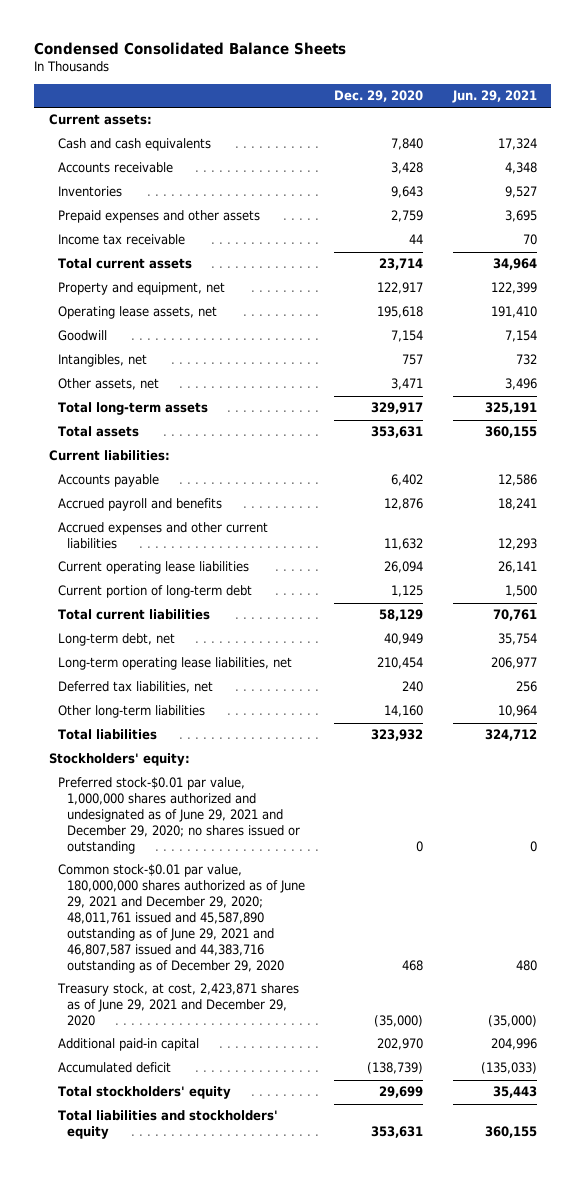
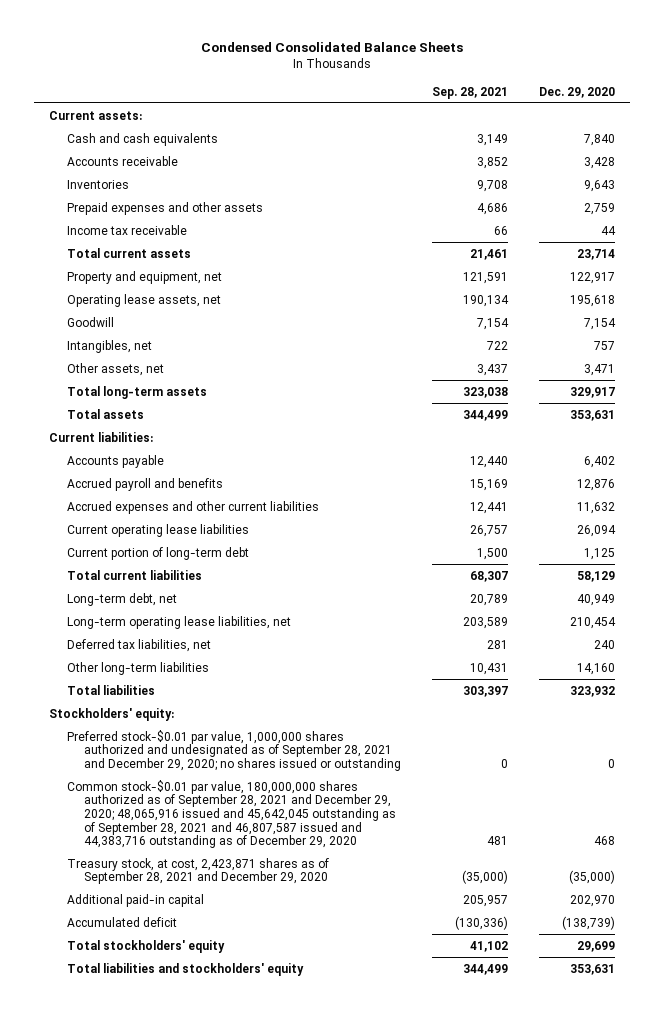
[451,90,537,104] Jun. 29, 2021 -> none
none -> [432,86,509,99] Sep. 28, 2021
[57,777,300,854] Preferred stock-$0.01 par value, 1,000,000 shares authorized and undesignated as of June 29, 2021 and December 29, 2020; no shares issued or outstanding -> [66,729,402,771] Preferred stock-$0.01 par value, 1,000,000 shares authorized and undesignated as of September 28, 2021 and December 29, 2020; no shares issued or outstanding
[57,864,305,973] Common stock-$0.01 par value, 180,000,000 shares authorized as of June 29, 2021 and December 29, 2020; 48,011,761 issued and 45,587,890 outstanding as of June 29, 2021 and 46,807,587 issued and 44,383,716 outstanding as of December 29, 2020 -> [66,779,397,849] Common stock-$0.01 par value, 180,000,000 shares authorized as of September 28, 2021 and December 29, 2020; 48,065,916 issued and 45,642,045 outstanding as of September 28, 2021 and 46,807,587 issued and 44,383,716 outstanding as of December 29, 2020
[56,983,299,1027] Treasury stock, at cost, 2,423,871 shares as of June 29, 2021 and December 29, 2020 -> [66,857,329,885] Treasury stock, at cost, 2,423,871 shares as of September 28, 2021 and December 29, 2020

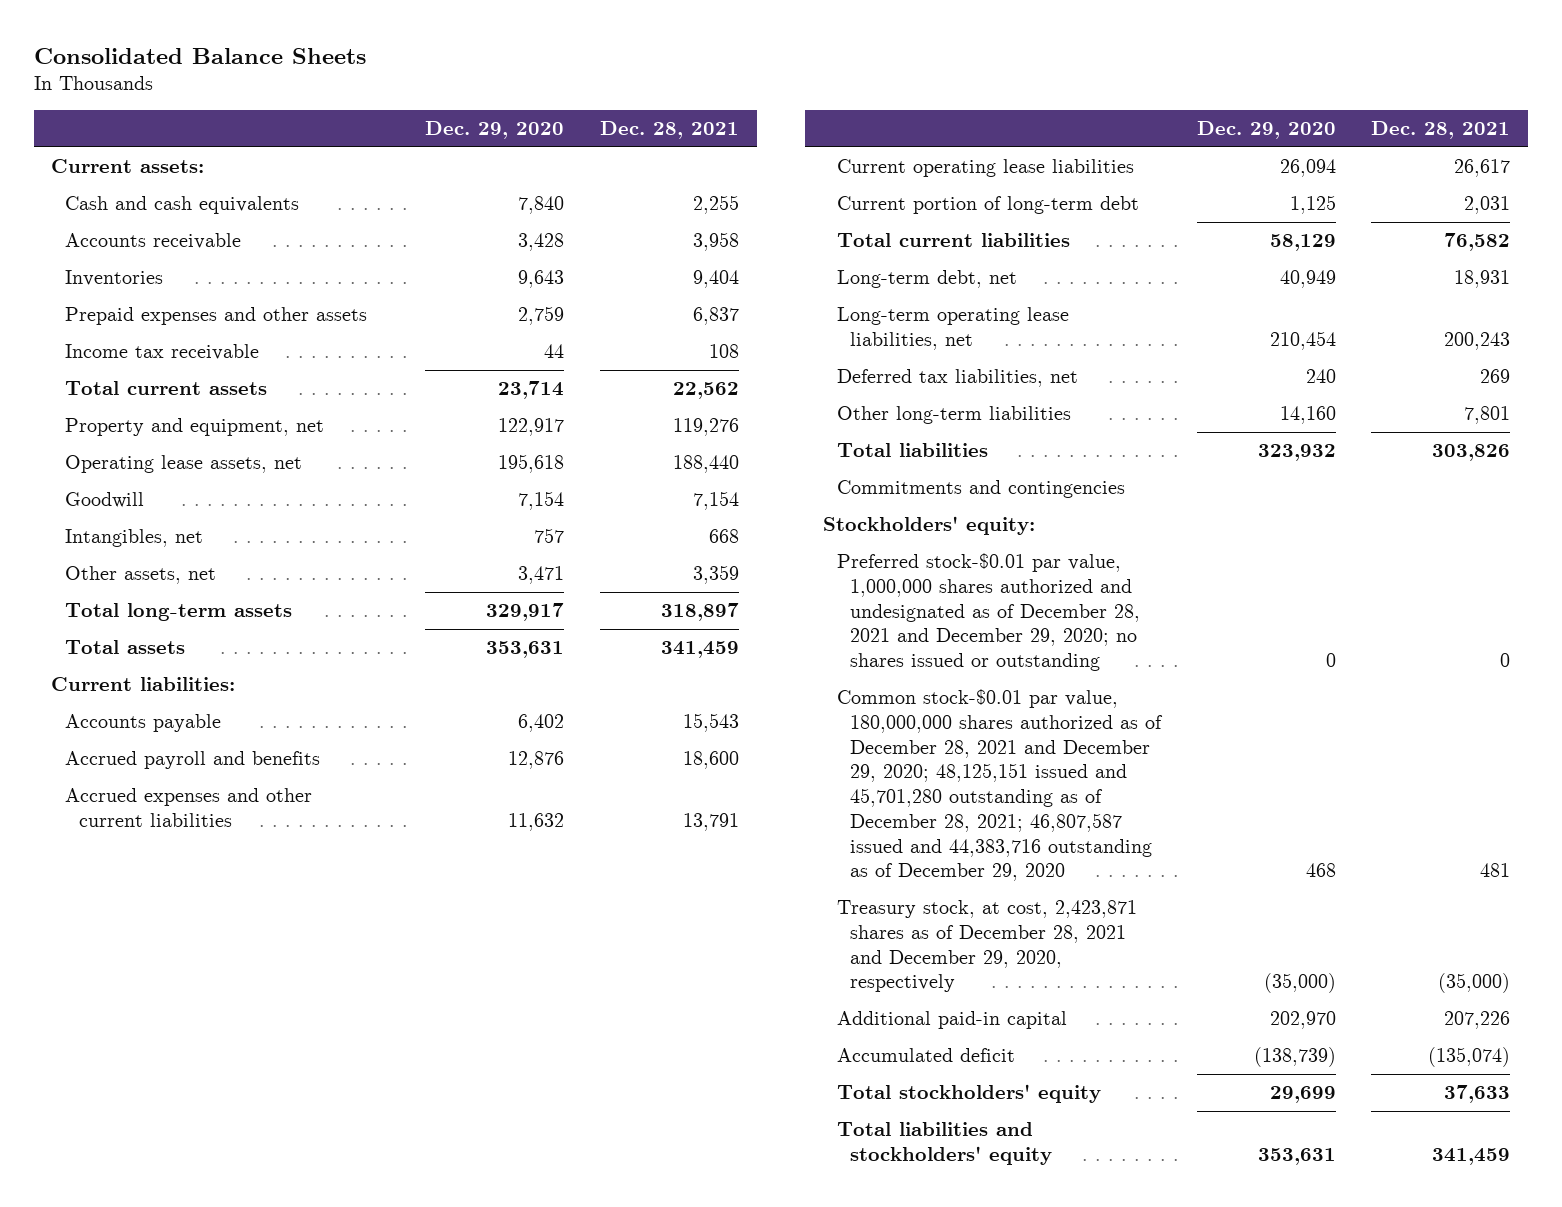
[201,42,464,53] Condensed Consolidated Balance Sheets -> [33,47,366,64] Consolidated Balance Sheets
[432,86,509,99] Sep. 28, 2021 -> none
none -> [599,120,739,139] Dec. 28, 2021
none -> [836,480,1125,499] Commitments and contingencies
[66,729,402,771] Preferred stock-$0.01 par value, 1,000,000 shares authorized and undesignated as of September 28, 2021 and December 29, 2020; no shares issued or outstanding -> [836,553,1141,672] Preferred stock-$0.01 par value, 1,000,000 shares authorized and undesignated as of December 28, 2021 and December 29, 2020; no shares issued or outstanding
[66,779,397,849] Common stock-$0.01 par value, 180,000,000 shares authorized as of September 28, 2021 and December 29, 2020; 48,065,916 issued and 45,642,045 outstanding as of September 28, 2021 and 46,807,587 issued and 44,383,716 outstanding as of December 29, 2020 -> [836,689,1164,882] Common stock-$0.01 par value, 180,000,000 shares authorized as of December 28, 2021 and December 29, 2020; 48,125,151 issued and 45,701,280 outstanding as of December 28, 2021; 46,807,587 issued and 44,383,716 outstanding as of December 29, 2020
[66,857,329,885] Treasury stock, at cost, 2,423,871 shares as of September 28, 2021 and December 29, 2020 -> [836,900,1137,993] Treasury stock, at cost, 2,423,871 shares as of December 28, 2021 and December 29, 2020, respectively

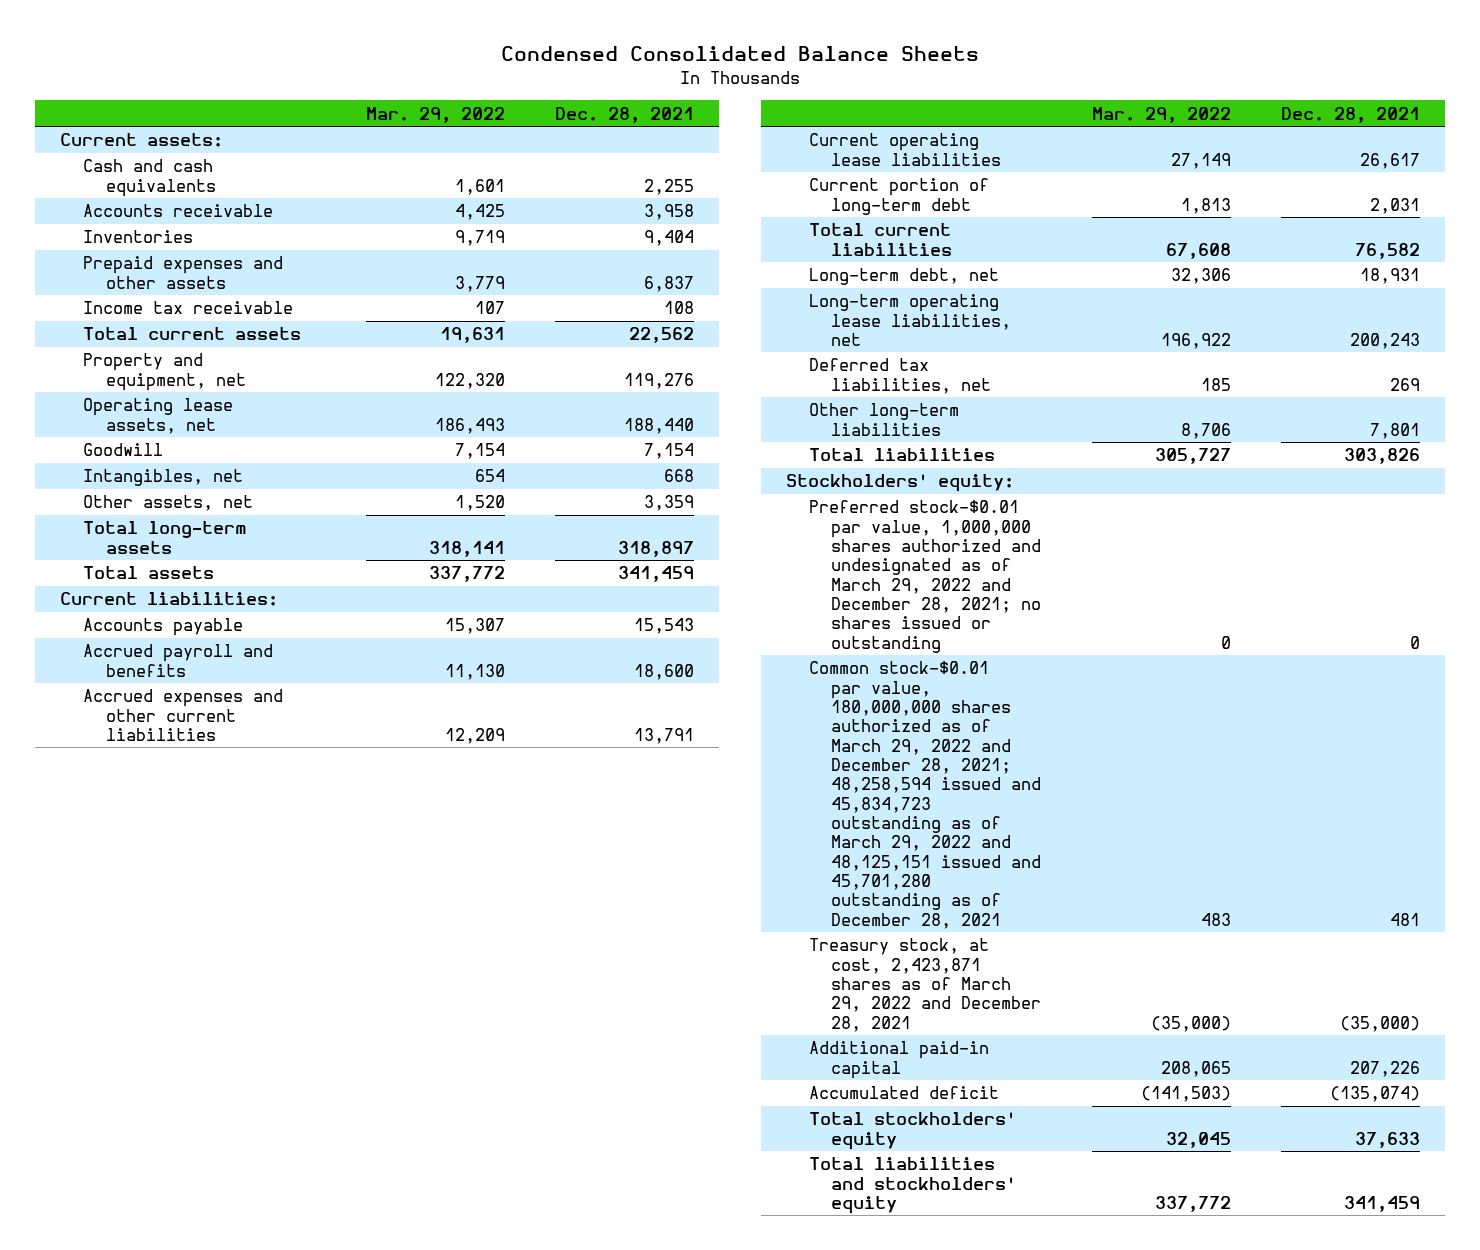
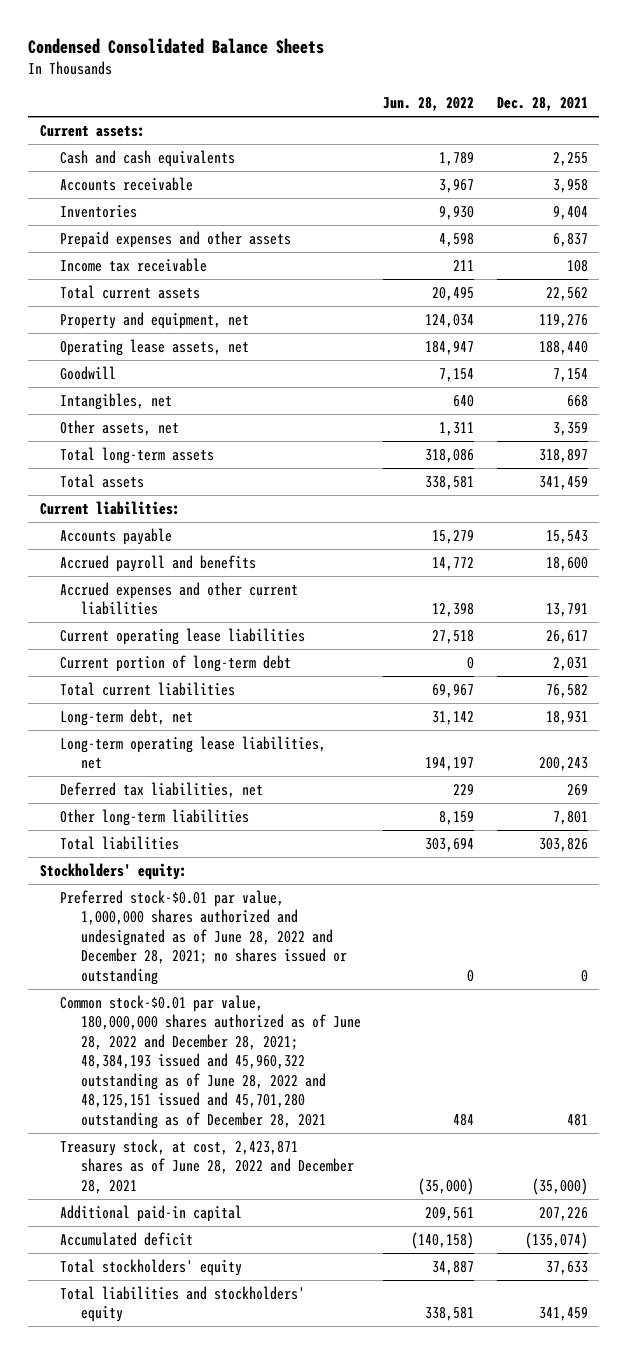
[365,106,505,123] Mar. 29, 2022 -> none
none -> [383,97,475,112] Jun. 28, 2022
[808,500,1042,653] Preferred stock-$0.01 par value, 1,000,000 shares authorized and undesignated as of March 29, 2022 and December 28, 2021; no shares issued or outstanding -> [60,889,347,985] Preferred stock-$0.01 par value, 1,000,000 shares authorized and undesignated as of June 28, 2022 and December 28, 2021; no shares issued or outstanding
[808,661,1042,929] Common stock-$0.01 par value, 180,000,000 shares authorized as of March 29, 2022 and December 28, 2021; 48,258,594 issued and 45,834,723 outstanding as of March 29, 2022 and 48,125,151 issued and 45,701,280 outstanding as of December 28, 2021 -> [60,994,361,1129] Common stock-$0.01 par value, 180,000,000 shares authorized as of June 28, 2022 and December 28, 2021; 48,384,193 issued and 45,960,322 outstanding as of June 28, 2022 and 48,125,151 issued and 45,701,280 outstanding as of December 28, 2021
[808,938,1042,1032] Treasury stock, at cost, 2,423,871 shares as of March 29, 2022 and December 28, 2021 -> [60,1138,354,1194] Treasury stock, at cost, 2,423,871 shares as of June 28, 2022 and December 28, 2021

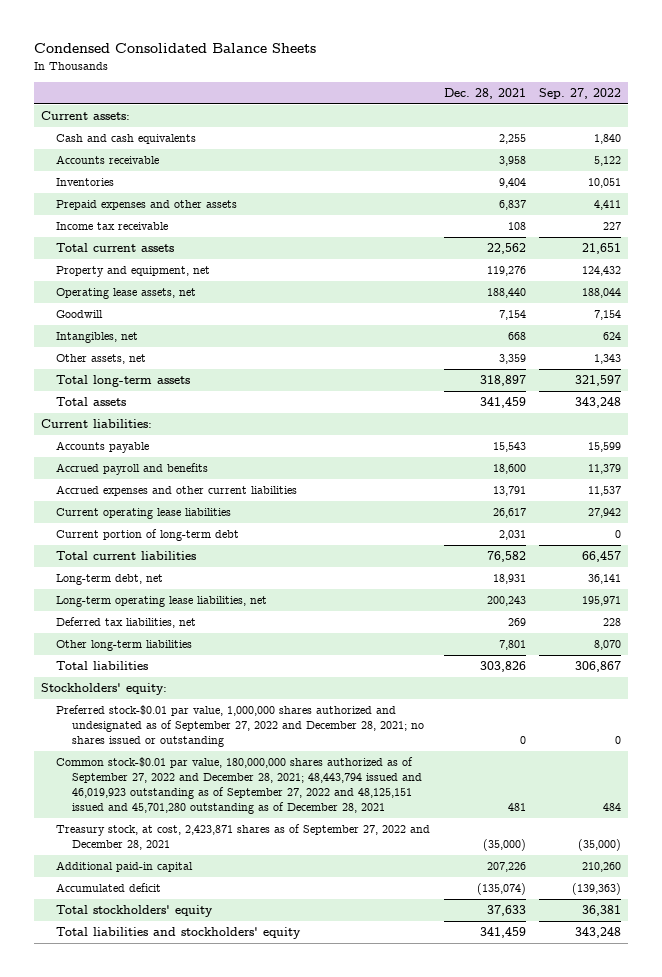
[383,97,475,112] Jun. 28, 2022 -> none
none -> [539,88,622,100] Sep. 27, 2022
[60,889,347,985] Preferred stock-$0.01 par value, 1,000,000 shares authorized and undesignated as of June 28, 2022 and December 28, 2021; no shares issued or outstanding -> [56,705,424,748] Preferred stock-$0.01 par value, 1,000,000 shares authorized and undesignated as of September 27, 2022 and December 28, 2021; no shares issued or outstanding
[60,994,361,1129] Common stock-$0.01 par value, 180,000,000 shares authorized as of June 28, 2022 and December 28, 2021; 48,384,193 issued and 45,960,322 outstanding as of June 28, 2022 and 48,125,151 issued and 45,701,280 outstanding as of December 28, 2021 -> [56,757,422,815] Common stock-$0.01 par value, 180,000,000 shares authorized as of September 27, 2022 and December 28, 2021; 48,443,794 issued and 46,019,923 outstanding as of September 27, 2022 and 48,125,151 issued and 45,701,280 outstanding as of December 28, 2021
[60,1138,354,1194] Treasury stock, at cost, 2,423,871 shares as of June 28, 2022 and December 28, 2021 -> [56,824,431,851] Treasury stock, at cost, 2,423,871 shares as of September 27, 2022 and December 28, 2021

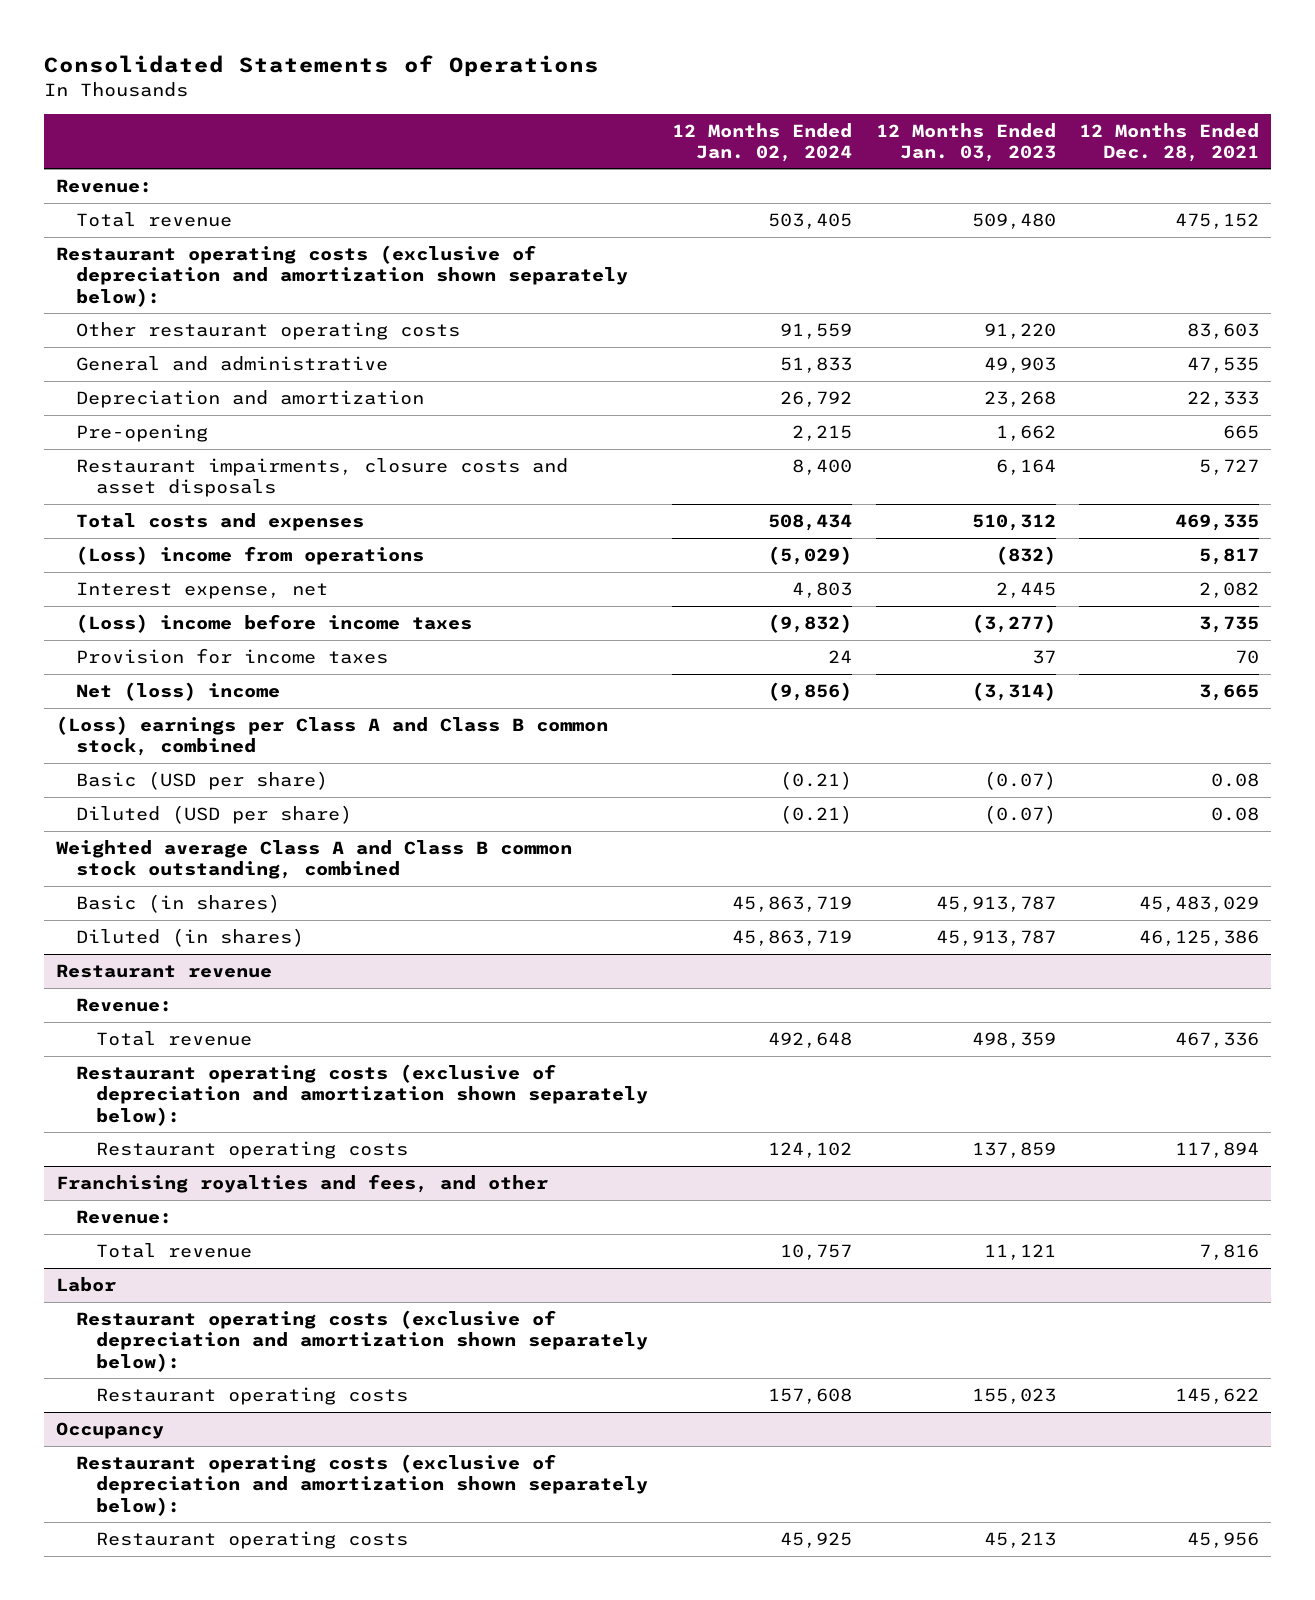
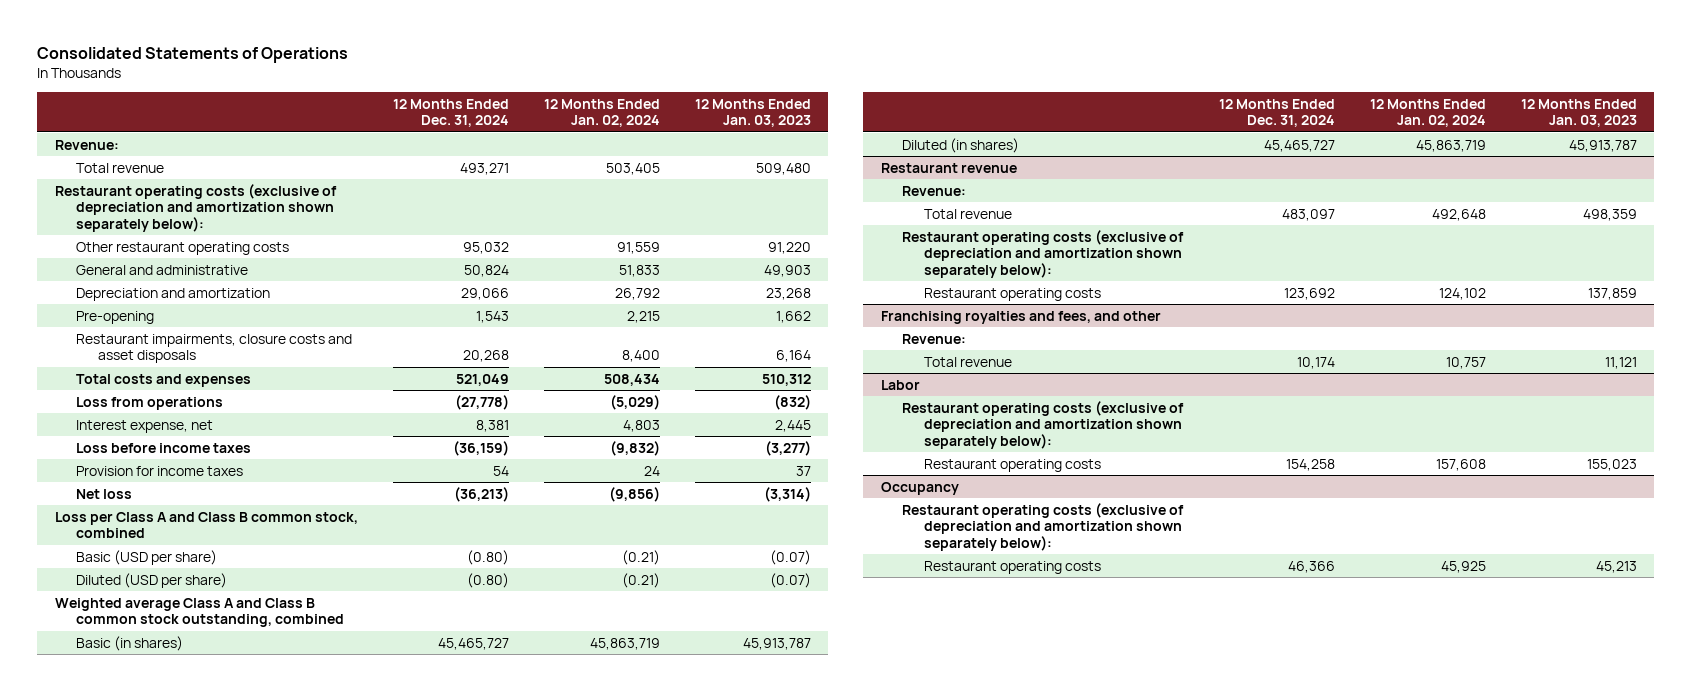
[1079,122,1260,162] 12 Months Ended Dec. 28, 2021 -> none
none -> [392,98,509,128] 12 Months Ended Dec. 31, 2024
[76,546,425,566] (Loss) income from operations -> [76,396,224,410] Loss from operations
[76,614,473,634] (Loss) income before income taxes -> [76,442,252,453] Loss before income taxes
[76,682,281,702] Net (loss) income -> [76,488,133,499] Net loss
[56,716,609,757] (Loss) earnings per Class A and Class B common stock, combined -> [54,511,358,539] Loss per Class A and Class B common stock, combined

